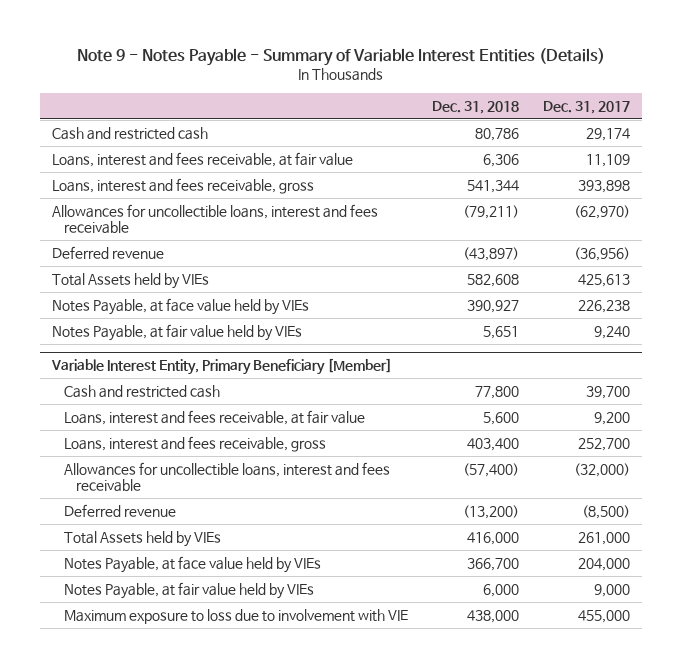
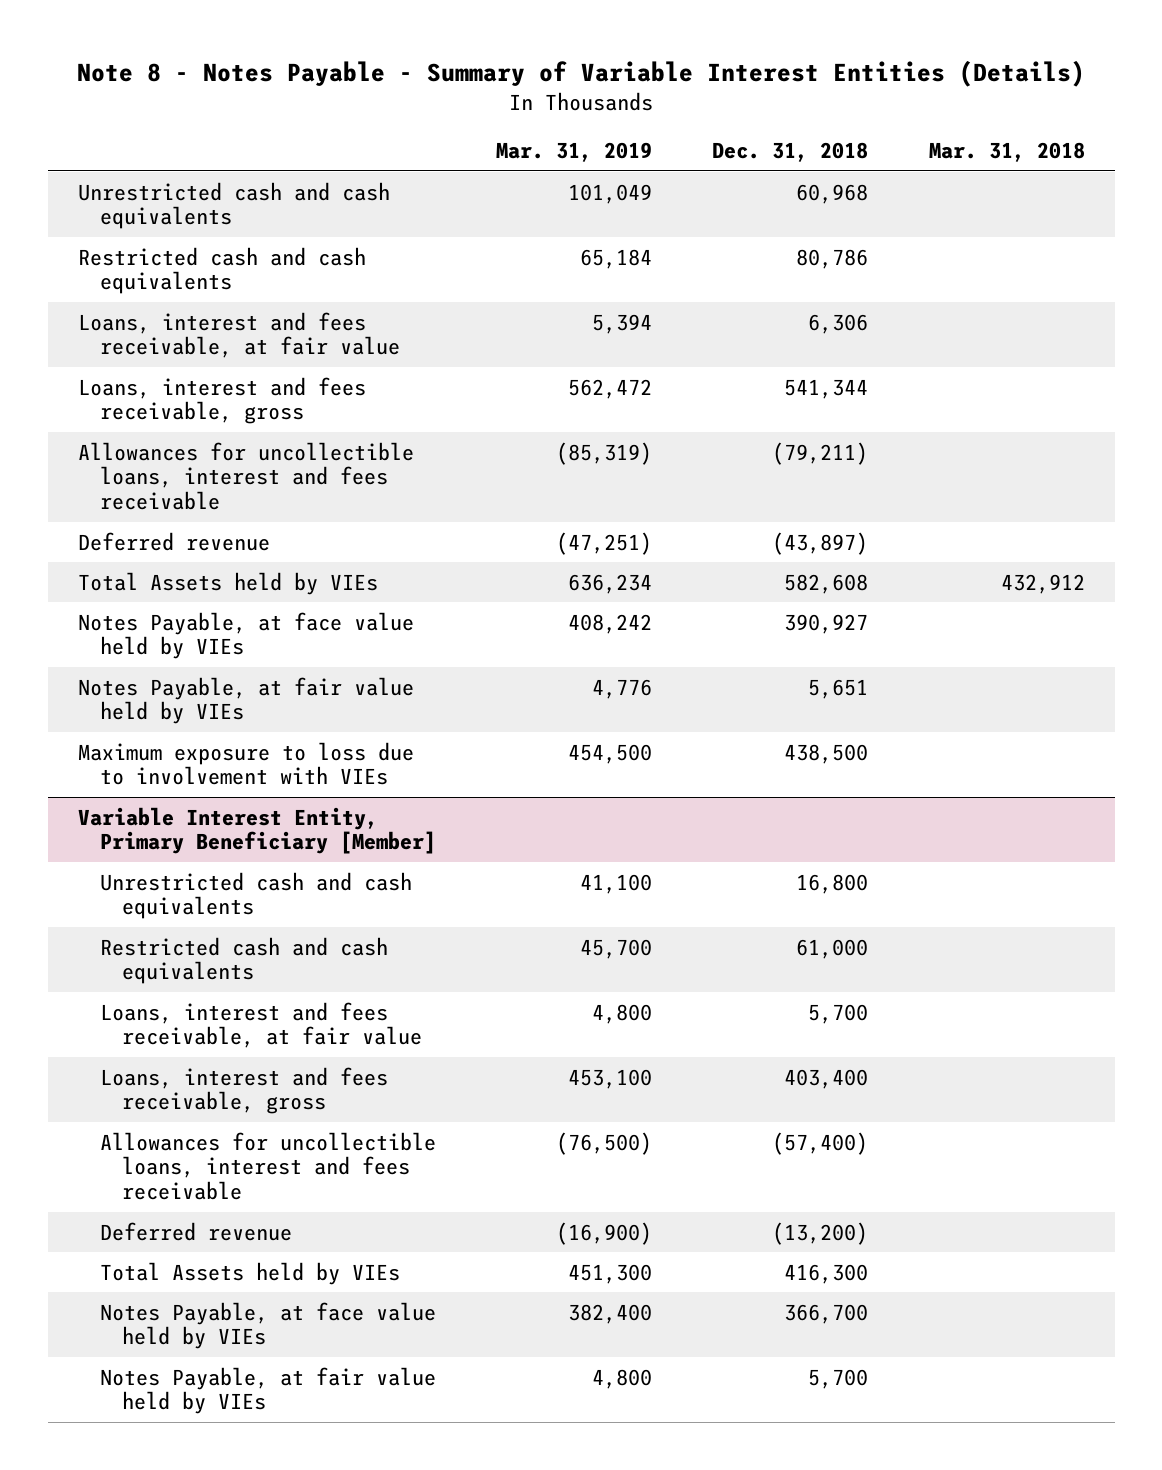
[77,47,606,66] Note 9 - Notes Payable - Summary of Variable Interest Entities (Details) -> [77,59,1086,87] Note 8 - Notes Payable - Summary of Variable Interest Entities (Details)
[543,100,631,114] Dec. 31, 2017 -> none
none -> [496,142,653,163] Mar. 31, 2019
none -> [928,142,1085,163] Mar. 31, 2018
none -> [77,181,390,230] Unrestricted cash and cash equivalents
[51,126,208,140] Cash and restricted cash -> [77,246,366,295] Restricted cash and cash equivalents
none -> [77,741,414,786] Maximum exposure to loss due to involvement with VIEs
none -> [100,871,413,920] Unrestricted cash and cash equivalents
[64,384,221,398] Cash and restricted cash -> [100,936,389,985] Restricted cash and cash equivalents
[475,385,520,399] 77,800 -> [796,938,869,959] 61,000
[483,411,520,425] 5,600 -> [808,1003,869,1024] 5,700
[467,531,520,545] 416,000 -> [784,1263,869,1284] 416,300
[64,608,409,624] Maximum exposure to loss due to involvement with VIE -> none
[483,583,520,597] 6,000 -> [808,1368,869,1389] 5,700

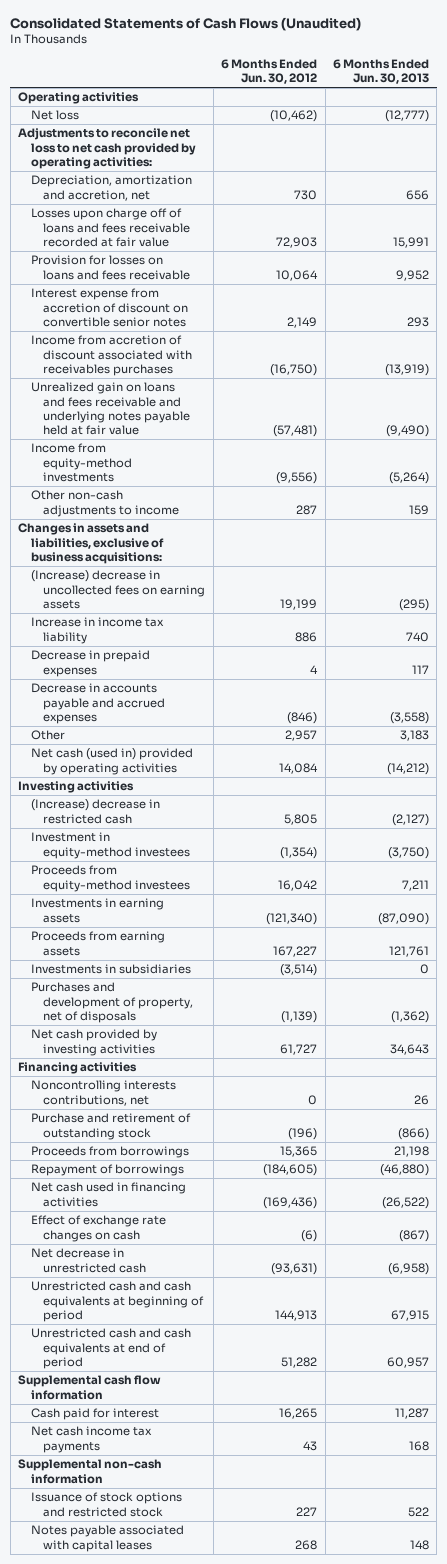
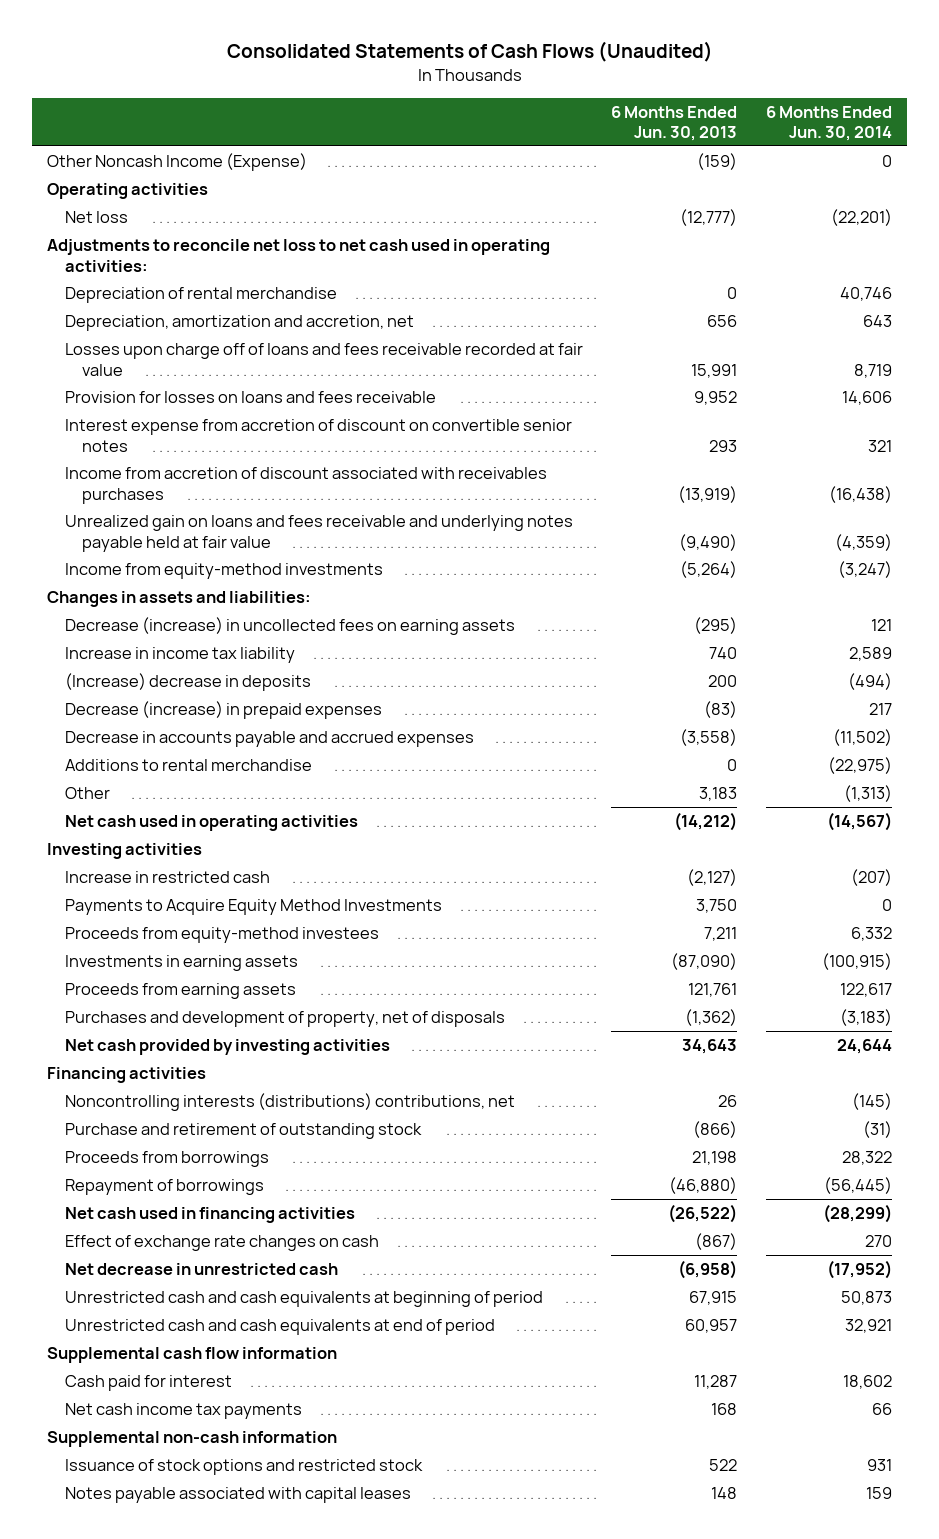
[221,59,318,85] 6 Months Ended Jun. 30, 2012 -> none
none -> [766,105,893,142] 6 Months Ended Jun. 30, 2014
none -> [46,152,307,171] Other Noncash Income (Expense)
[18,128,196,169] Adjustments to reconcile net loss to net cash provided by operating activities: -> [46,238,550,272] Adjustments to reconcile net loss to net cash used in operating activities:
none -> [64,286,337,303] Depreciation of rental merchandise
[30,490,180,517] Other non-cash adjustments to income -> none
[18,523,164,564] Changes in assets and liabilities, exclusive of business acquisitions: -> [46,590,311,607] Changes in assets and liabilities:
[30,570,206,609] (Increase) decrease in uncollected fees on earning assets -> [64,616,515,635] Decrease (increase) in uncollected fees on earning assets
none -> [64,672,311,691] (Increase) decrease in deposits
[30,650,150,677] Decrease in prepaid expenses -> [64,700,382,719] Decrease (increase) in prepaid expenses
[411,664,429,674] 117 -> [704,700,738,718] (83)
none -> [64,758,312,771] Additions to rental merchandise
[30,748,193,775] Net cash (used in) provided by operating activities -> [64,814,358,831] Net cash used in operating activities
[30,799,160,824] (Increase) decrease in restricted cash -> [64,870,270,883] Increase in restricted cash
[30,832,191,859] Investment in equity-method investees -> [64,898,442,915] Payments to Acquire Equity Method Investments
[387,846,429,859] (3,750) -> [696,898,738,913] 3,750
[30,964,191,975] Investments in subsidiaries -> none
[30,1080,176,1106] Noncontrolling interests contributions, net -> [64,1092,515,1111] Noncontrolling interests (distributions) contributions, net

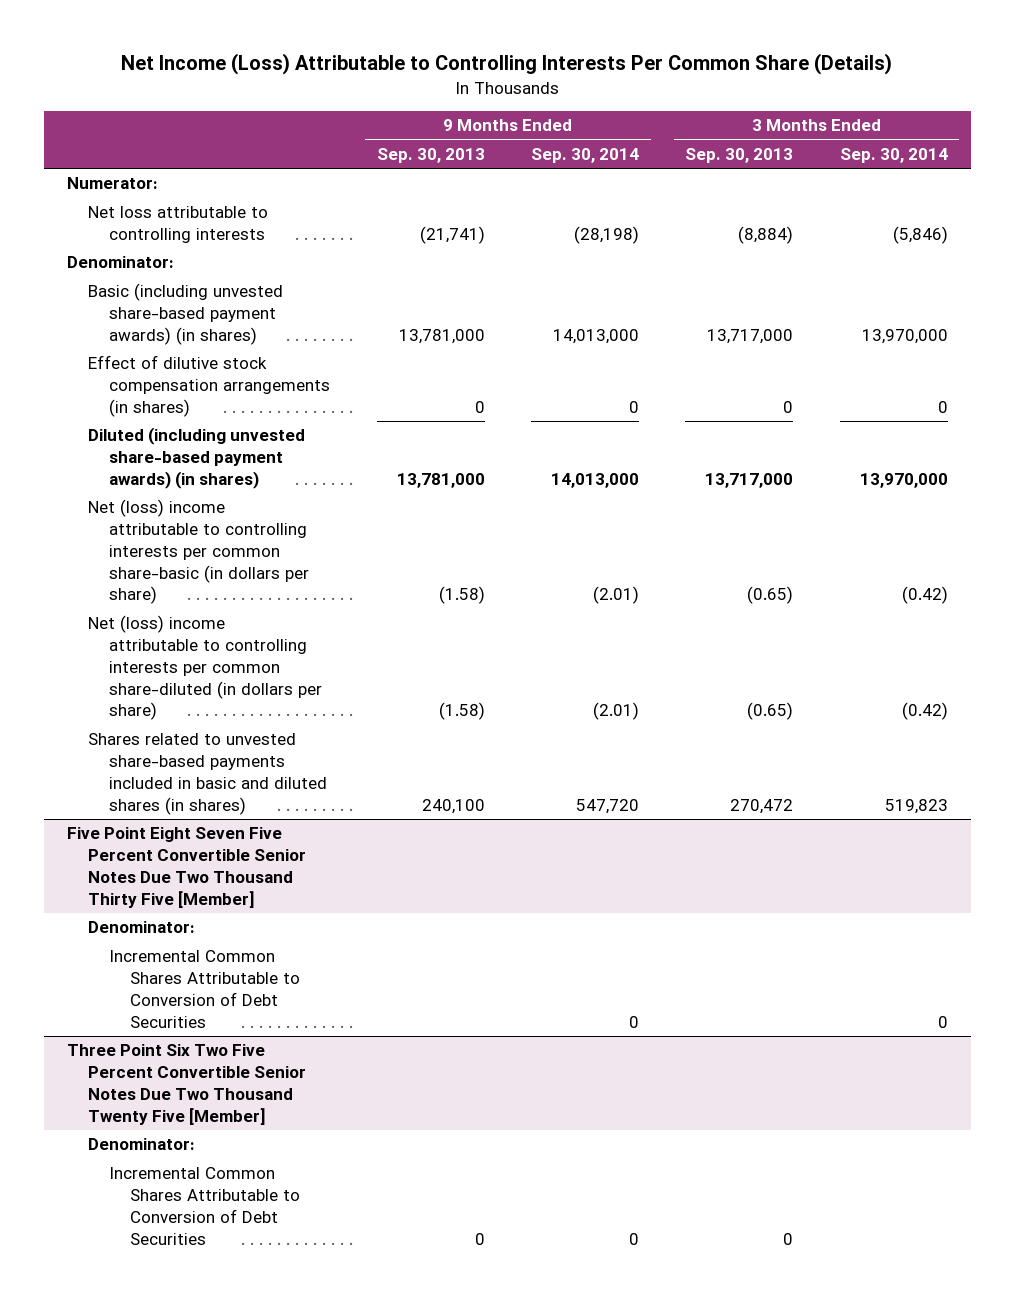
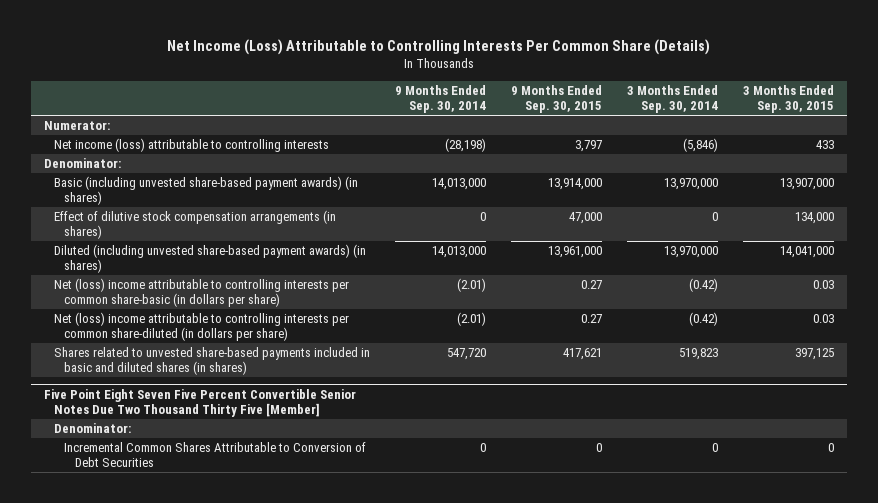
[376,147,485,163] Sep. 30, 2013 -> none
[685,147,794,163] Sep. 30, 2013 -> none
none -> [511,85,603,114] 9 Months Ended Sep. 30, 2015
none -> [743,85,835,114] 3 Months Ended Sep. 30, 2015
[88,206,269,244] Net loss attributable to controlling interests -> [54,137,330,152] Net income (loss) attributable to controlling interests
[66,1044,307,1125] Three Point Six Two Five Percent Convertible Senior Notes Due Two Thousand Twenty Five [Member] -> none
[88,1138,196,1151] Denominator: -> none
[109,1167,301,1245] Incremental Common Shares Attributable to Conversion of Debt Securities -> none

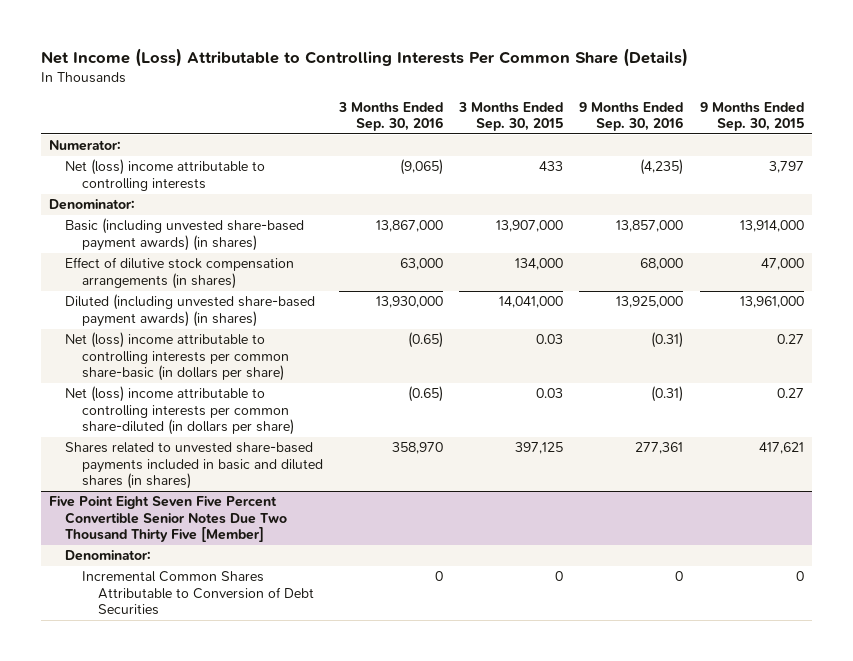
[395,85,487,114] 9 Months Ended Sep. 30, 2014 -> none
[627,85,719,114] 3 Months Ended Sep. 30, 2014 -> none
none -> [337,101,443,132] 3 Months Ended Sep. 30, 2016
none -> [579,101,684,132] 9 Months Ended Sep. 30, 2016
[54,137,330,152] Net income (loss) attributable to controlling interests -> [65,159,266,191] Net (loss) income attributable to controlling interests

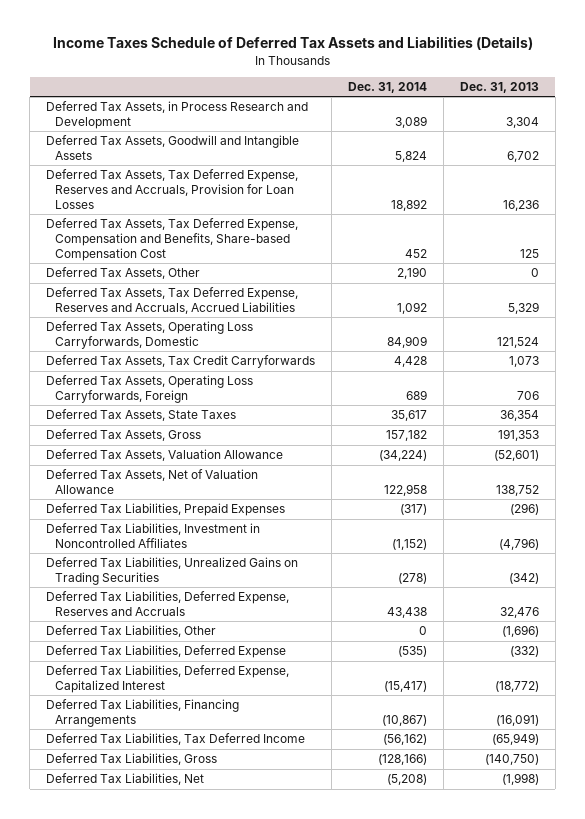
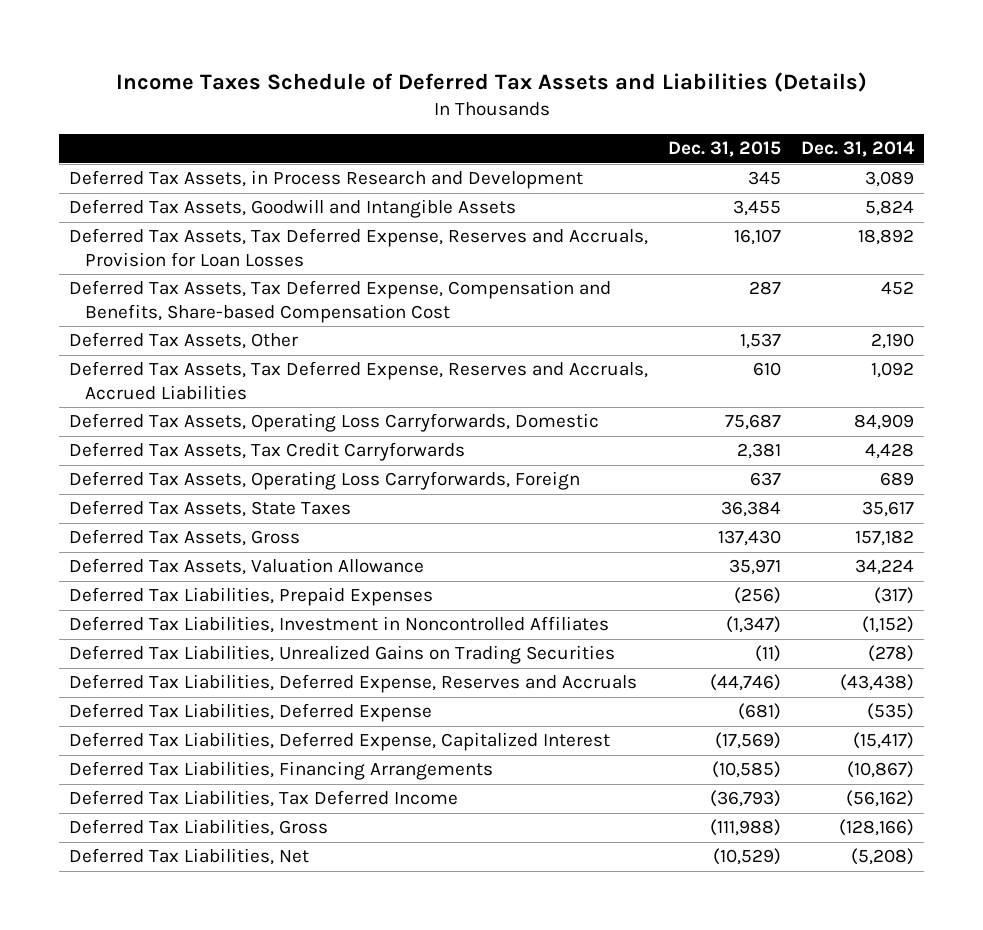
[459,81,539,93] Dec. 31, 2013 -> none
none -> [668,141,782,158] Dec. 31, 2015
[46,469,259,494] Deferred Tax Assets, Net of Valuation Allowance -> none
[379,450,428,462] (34,224) -> [854,559,914,576] 34,224
[46,625,217,638] Deferred Tax Liabilities, Other -> none
[387,606,428,618] 43,438 -> [839,674,914,692] (43,438)

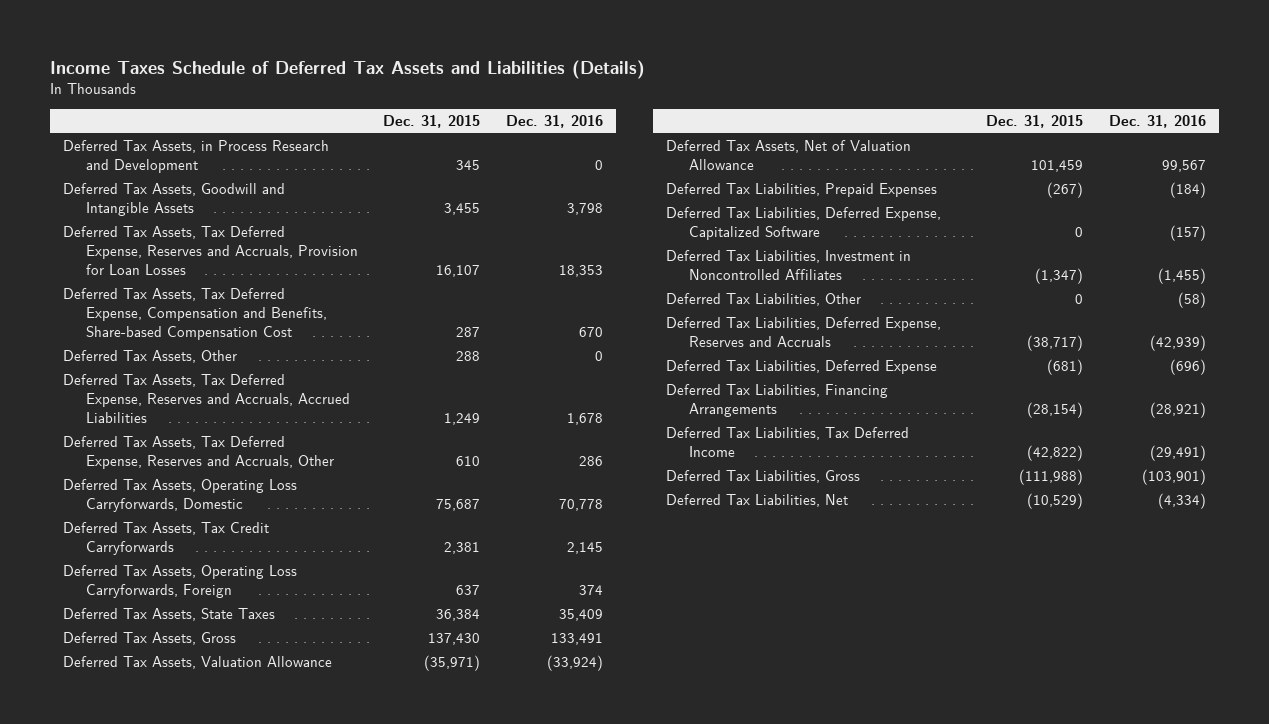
[800,141,915,158] Dec. 31, 2014 -> none
none -> [505,115,603,129] Dec. 31, 2016
[740,333,782,350] 1,537 -> [456,351,481,362] 288
[753,362,782,377] 610 -> [444,413,481,426] 1,249
none -> [63,436,334,470] Deferred Tax Assets, Tax Deferred Expense, Reserves and Accruals, Other
[729,559,782,576] 35,971 -> [424,655,481,672] (35,971)
none -> [666,140,912,171] Deferred Tax Assets, Net of Valuation Allowance
[734,587,782,605] (256) -> [1047,182,1084,199] (267)
none -> [666,207,942,241] Deferred Tax Liabilities, Deferred Expense, Capitalized Software
[69,645,616,665] Deferred Tax Liabilities, Unrealized Gains on Trading Securities -> none
none -> [666,293,862,307] Deferred Tax Liabilities, Other
[710,674,782,692] (44,746) -> [1027,335,1084,352] (38,717)
[69,732,611,752] Deferred Tax Liabilities, Deferred Expense, Capitalized Interest -> none
[712,761,782,779] (10,585) -> [1027,402,1084,419] (28,154)
[710,790,782,808] (36,793) -> [1027,445,1084,462] (42,822)

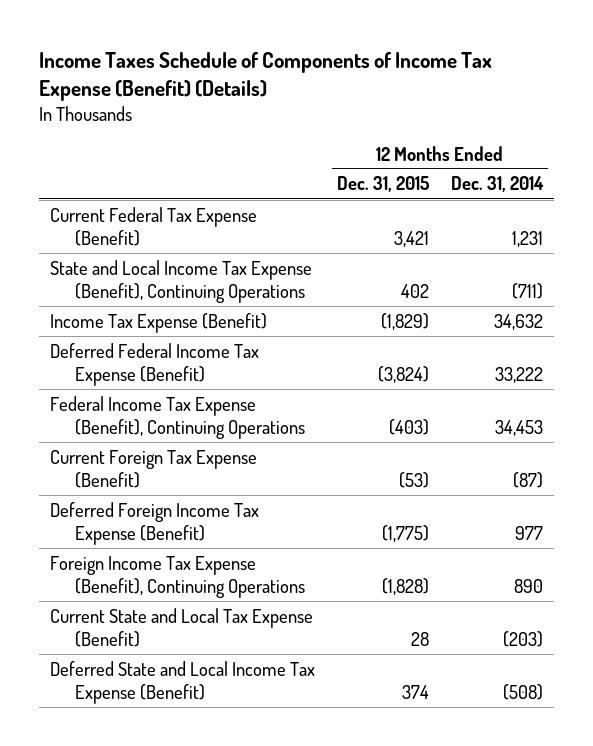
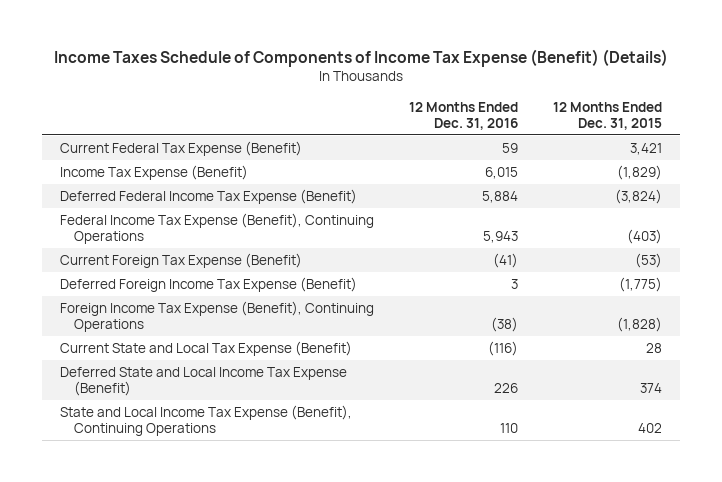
[450,176,544,193] Dec. 31, 2014 -> none
none -> [409,101,519,130] 12 Months Ended Dec. 31, 2016
[50,259,313,303] State and Local Income Tax Expense (Benefit), Continuing Operations -> [59,404,352,436] State and Local Income Tax Expense (Benefit), Continuing Operations

